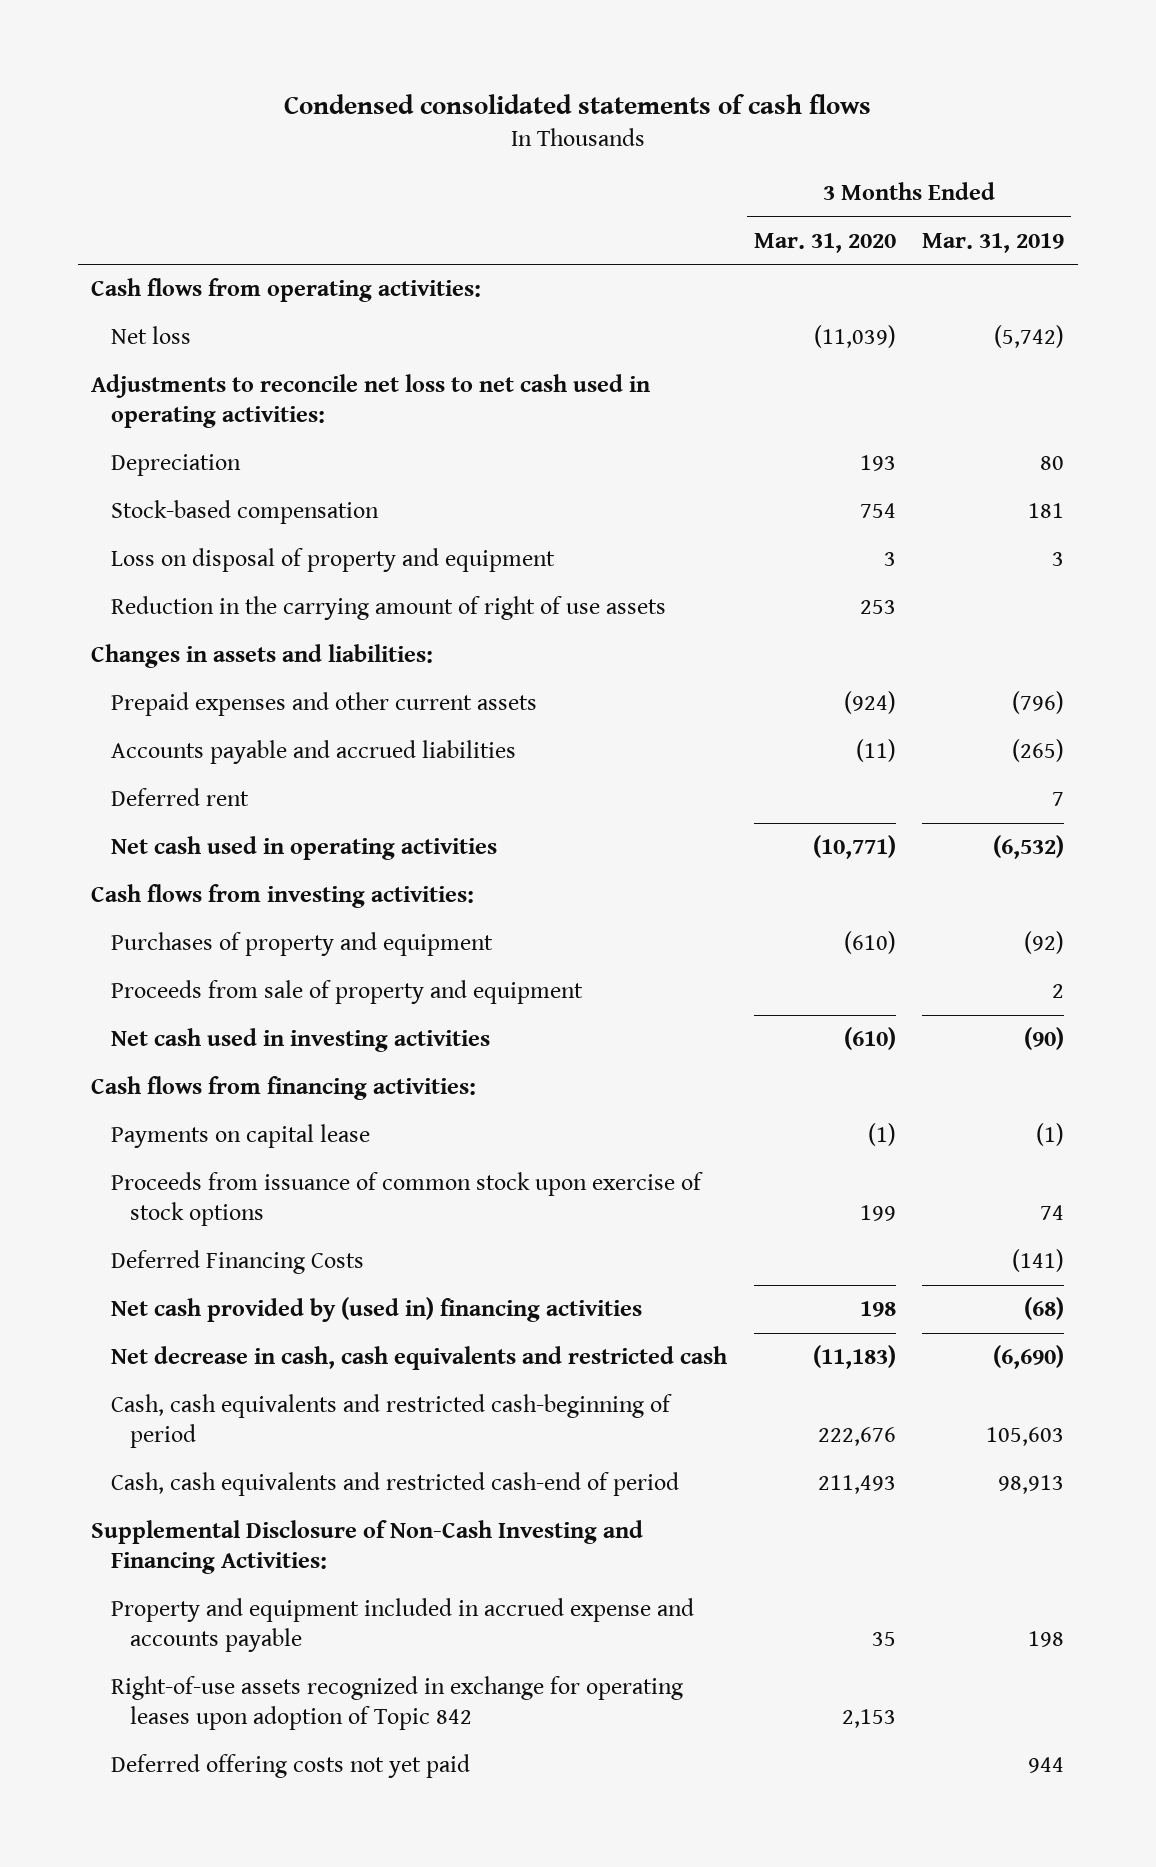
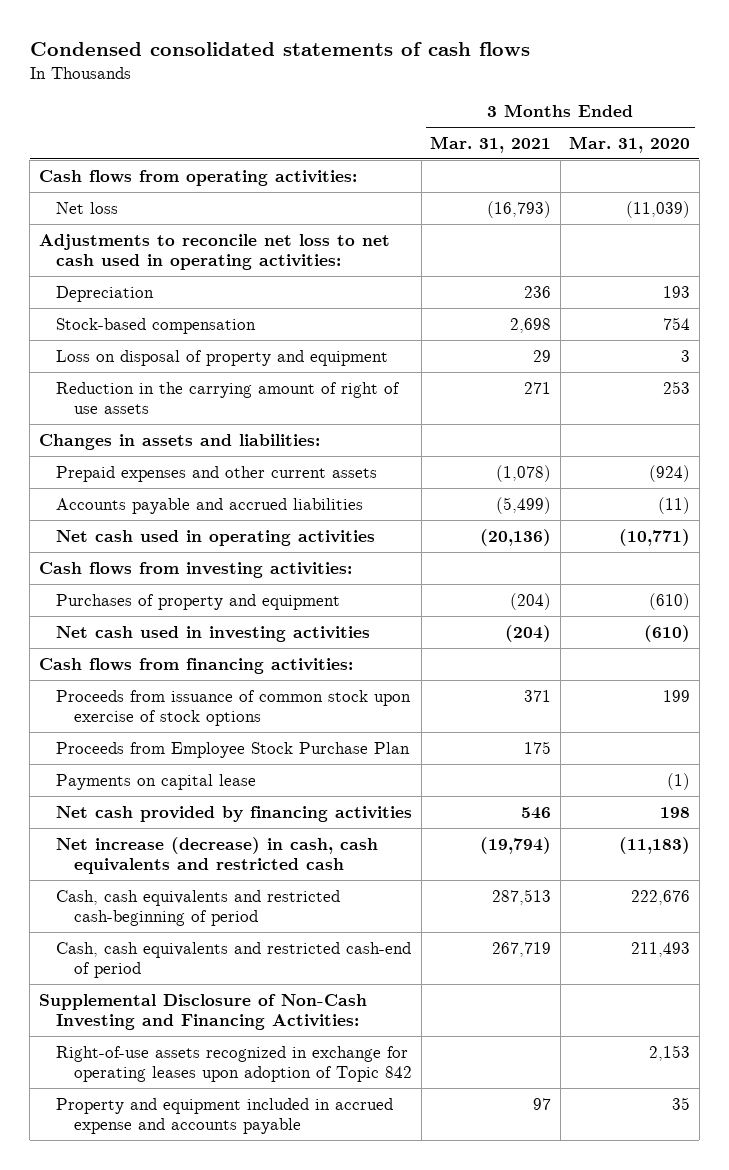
[922,232,1065,253] Mar. 31, 2019 -> none
none -> [430,135,552,153] Mar. 31, 2021
[110,788,249,807] Deferred rent -> none
[110,980,583,1005] Proceeds from sale of property and equipment -> none
[110,1250,364,1275] Deferred Financing Costs -> none
none -> [56,741,411,758] Proceeds from Employee Stock Purchase Plan
[110,1124,370,1149] Payments on capital lease -> [56,773,257,790] Payments on capital lease
[110,1297,642,1323] Net cash provided by (used in) financing activities -> [56,805,413,822] Net cash provided by financing activities
[110,1346,727,1371] Net decrease in cash, cash equivalents and restricted cash -> [56,836,379,875] Net increase (decrease) in cash, cash equivalents and restricted cash
[110,1754,470,1779] Deferred offering costs not yet paid -> none
[110,1598,694,1653] Property and equipment included in accrued expense and accounts payable -> [56,1097,394,1135] Property and equipment included in accrued expense and accounts payable

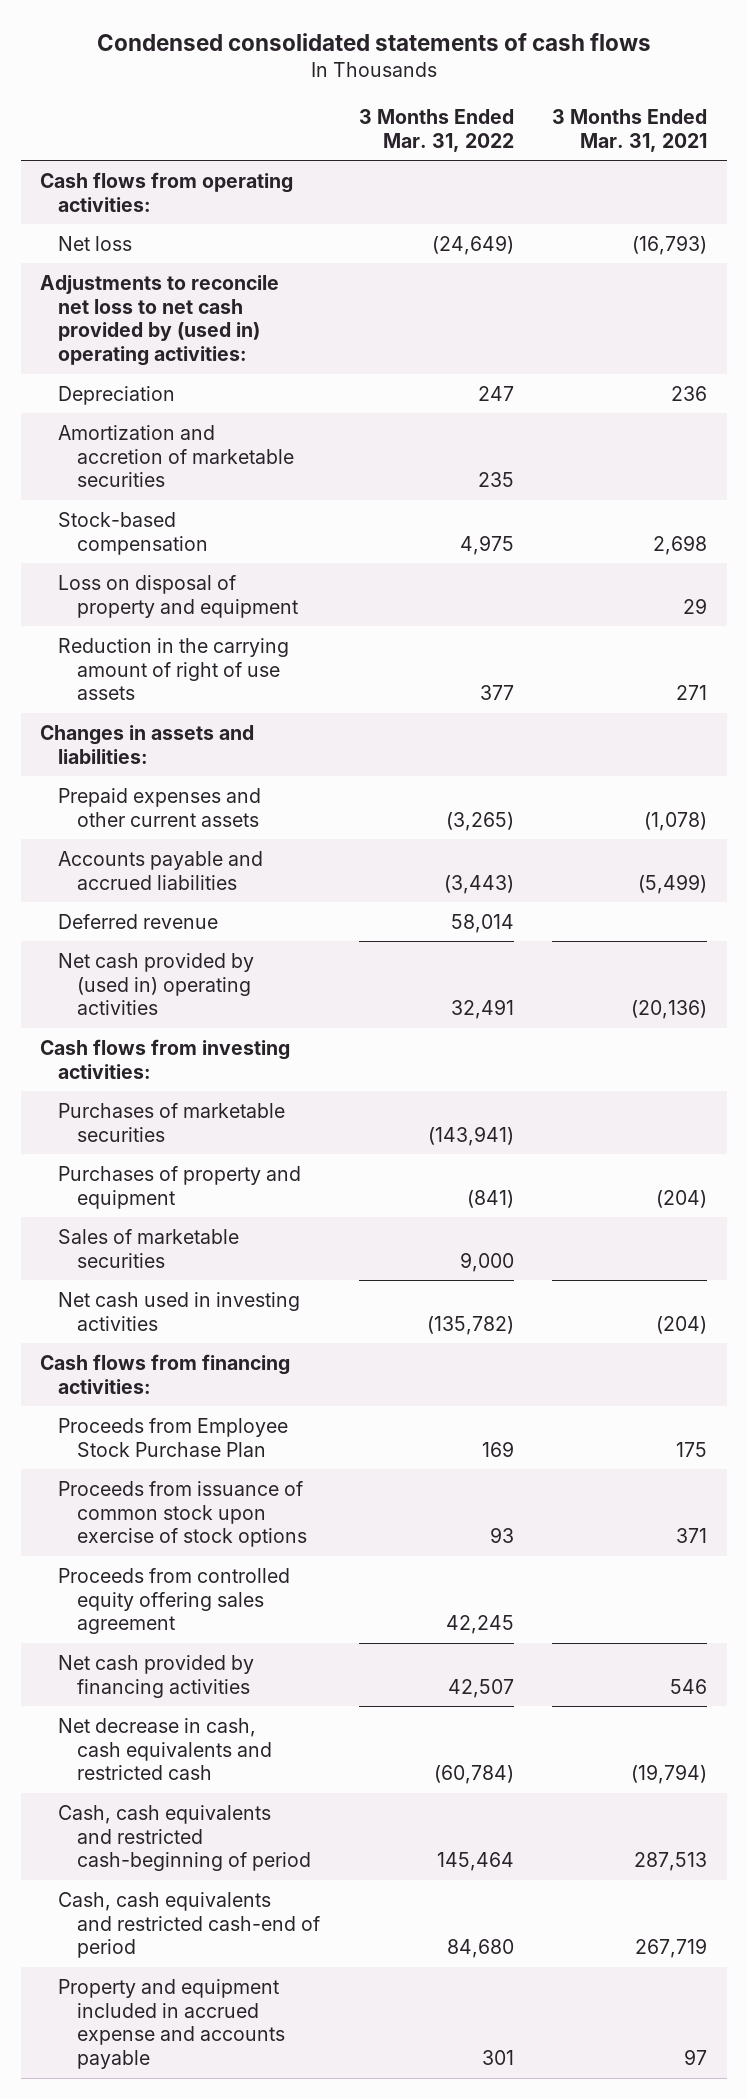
[569,135,691,153] Mar. 31, 2020 -> none
none -> [358,108,514,152] 3 Months Ended Mar. 31, 2022
[38,233,390,271] Adjustments to reconcile net loss to net cash used in operating activities: -> [40,274,280,367] Adjustments to reconcile net loss to net cash provided by (used in) operating activities:
none -> [58,424,294,488] Amortization and accretion of marketable securities
none -> [58,913,219,929] Deferred revenue
[56,529,376,546] Net cash used in operating activities -> [58,952,255,1016] Net cash provided by (used in) operating activities
none -> [58,1102,286,1142] Purchases of marketable securities
none -> [58,1228,240,1268] Sales of marketable securities
[56,773,257,790] Payments on capital lease -> none
[56,689,412,727] Proceeds from issuance of common stock upon exercise of stock options -> [58,1480,307,1548] Proceeds from issuance of common stock upon exercise of stock options
none -> [58,1567,291,1635] Proceeds from controlled equity offering sales agreement
[56,836,379,875] Net increase (decrease) in cash, cash equivalents and restricted cash -> [58,1717,272,1781] Net decrease in cash, cash equivalents and restricted cash
[38,993,367,1031] Supplemental Disclosure of Non-Cash Investing and Financing Activities: -> none
[56,1045,412,1083] Right-of-use assets recognized in exchange for operating leases upon adoption of Topic 842 -> none

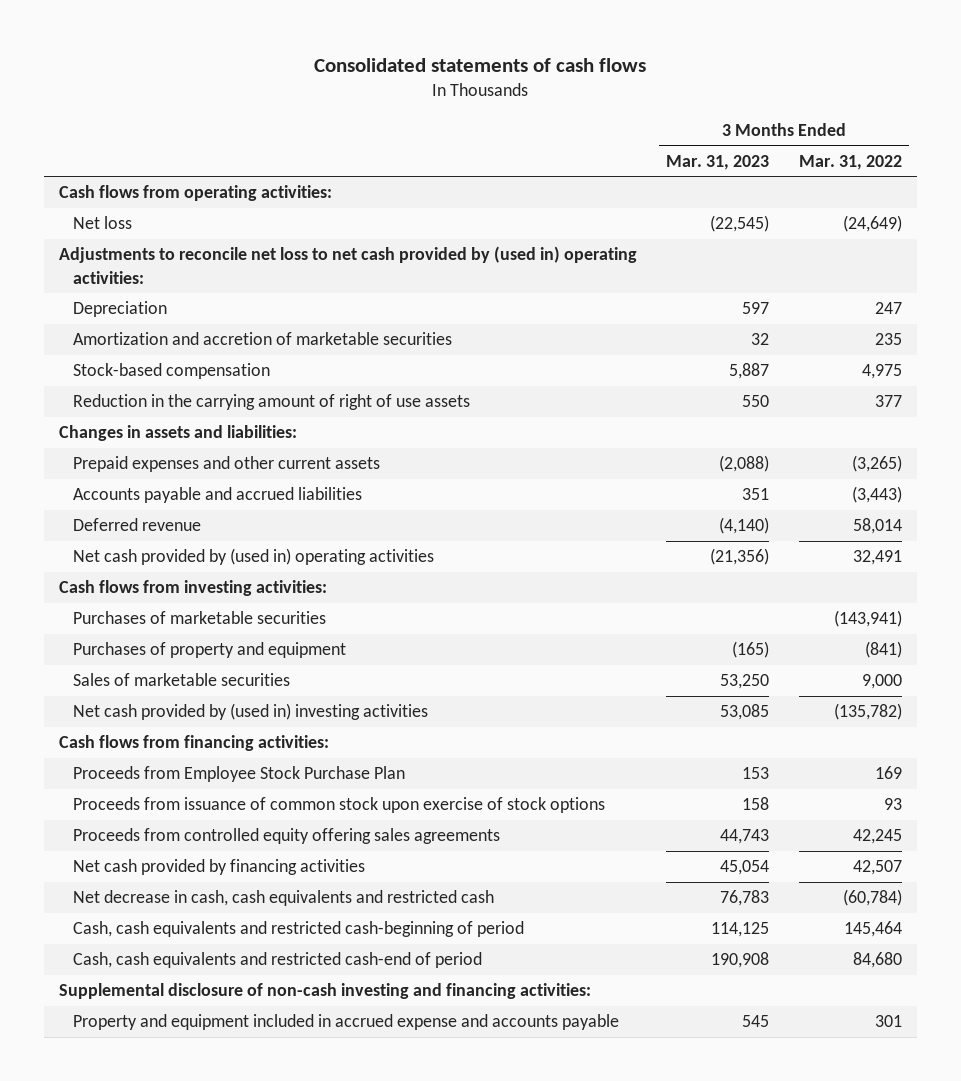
[96,33,651,52] Condensed consolidated statements of cash flows -> [314,57,647,72] Consolidated statements of cash flows
[552,108,708,152] 3 Months Ended Mar. 31, 2021 -> none
none -> [666,154,770,170] Mar. 31, 2023
[58,574,298,618] Loss on disposal of property and equipment -> none
[58,1291,301,1331] Net cash used in investing activities -> [73,703,429,721] Net cash provided by (used in) investing activities
[58,1567,291,1635] Proceeds from controlled equity offering sales agreement -> [73,828,501,845] Proceeds from controlled equity offering sales agreements
none -> [58,983,591,1000] Supplemental disclosure of non-cash investing and financing activities:

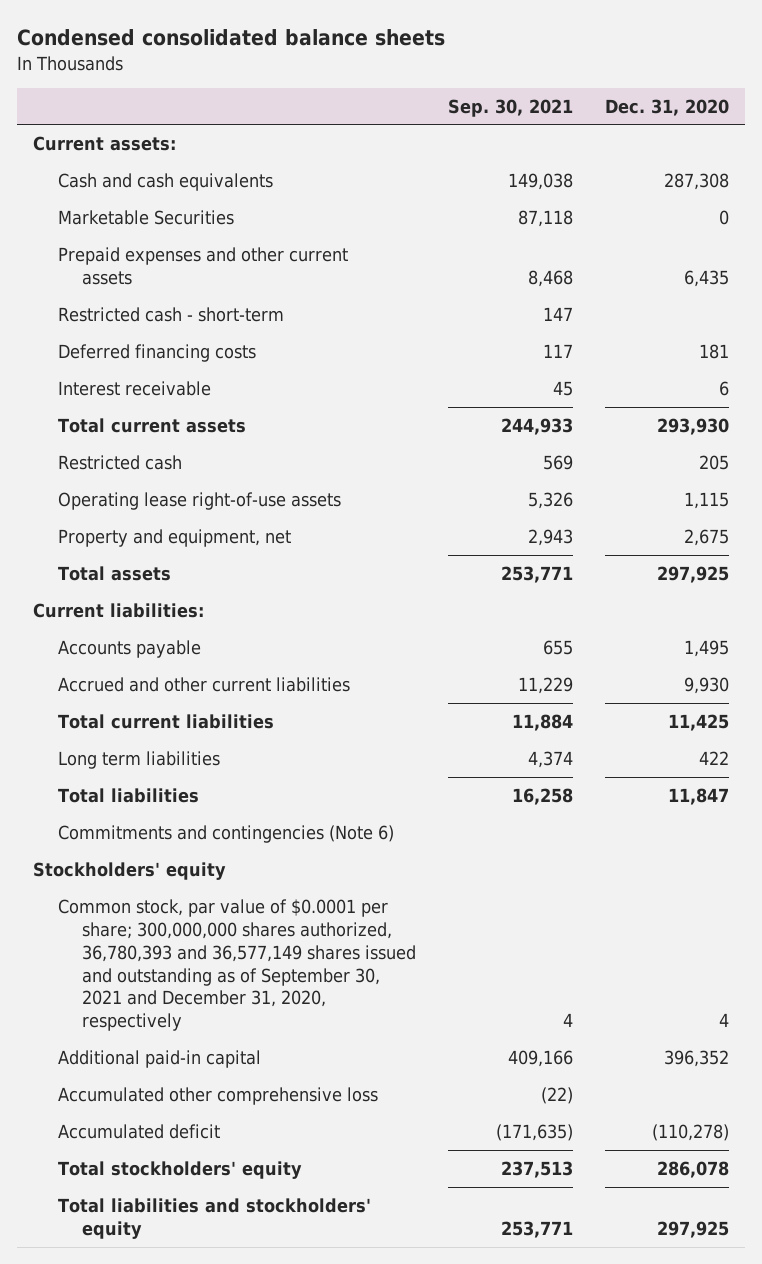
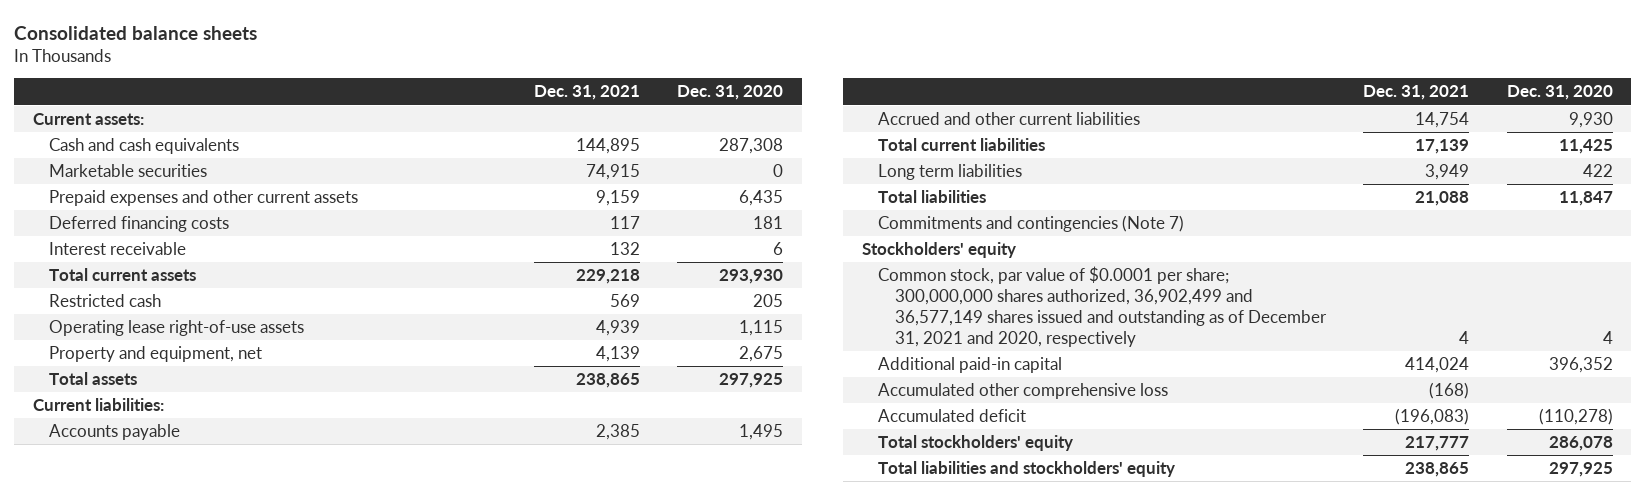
[17,29,446,47] Condensed consolidated balance sheets -> [13,25,257,40] Consolidated balance sheets
[447,98,573,117] Sep. 30, 2021 -> none
none -> [533,85,640,101] Dec. 31, 2021
[57,210,234,226] Marketable Securities -> [49,163,208,177] Marketable securities
[57,307,284,323] Restricted cash - short-term -> none
[57,825,394,844] Commitments and contingencies (Note 6) -> [878,214,1185,232] Commitments and contingencies (Note 7)
[57,899,416,1032] Common stock, par value of $0.0001 per share; 300,000,000 shares authorized, 36,780,393 and 36,577,149 shares issued and outstanding as of September 30, 2021 and December 31, 2020, respectively -> [878,265,1327,348] Common stock, par value of $0.0001 per share; 300,000,000 shares authorized, 36,902,499 and 36,577,149 shares issued and outstanding as of December 31, 2021 and 2020, respectively

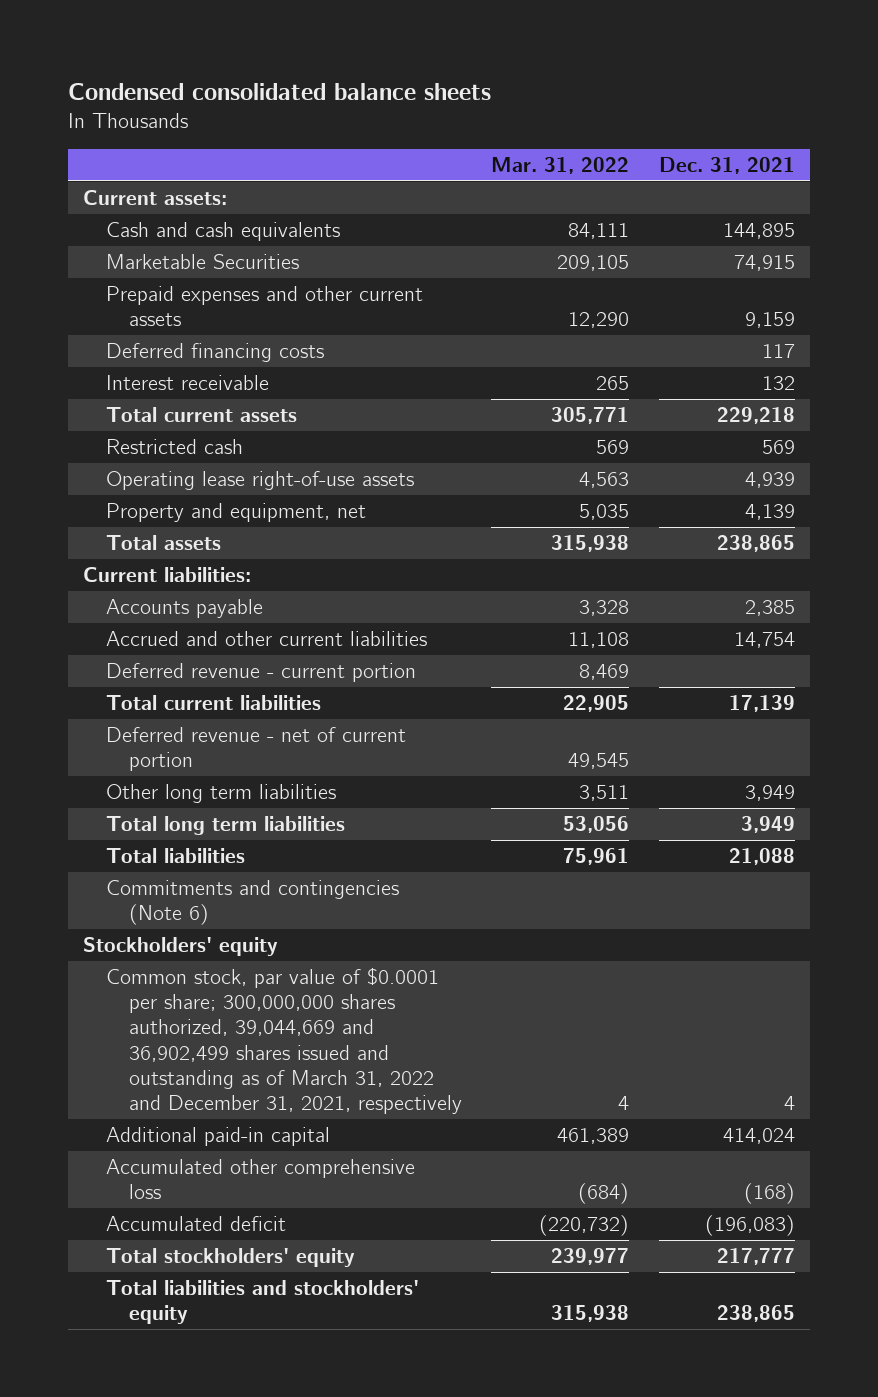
[13,25,257,40] Consolidated balance sheets -> [67,83,491,101] Condensed consolidated balance sheets
[677,85,784,101] Dec. 31, 2020 -> none
none -> [491,157,630,175] Mar. 31, 2022
[49,163,208,177] Marketable securities -> [105,254,299,270] Marketable Securities
none -> [105,663,416,683] Deferred revenue - current portion
none -> [105,727,406,772] Deferred revenue - net of current portion
none -> [105,784,336,804] Other long term liabilities
[878,163,1023,180] Long term liabilities -> [105,816,345,836] Total long term liabilities
[878,214,1185,232] Commitments and contingencies (Note 7) -> [105,880,399,926] Commitments and contingencies (Note 6)
[878,265,1327,348] Common stock, par value of $0.0001 per share; 300,000,000 shares authorized, 36,902,499 and 36,577,149 shares issued and outstanding as of December 31, 2021 and 2020, respectively -> [105,967,462,1114] Common stock, par value of $0.0001 per share; 300,000,000 shares authorized, 39,044,669 and 36,902,499 shares issued and outstanding as of March 31, 2022 and December 31, 2021, respectively

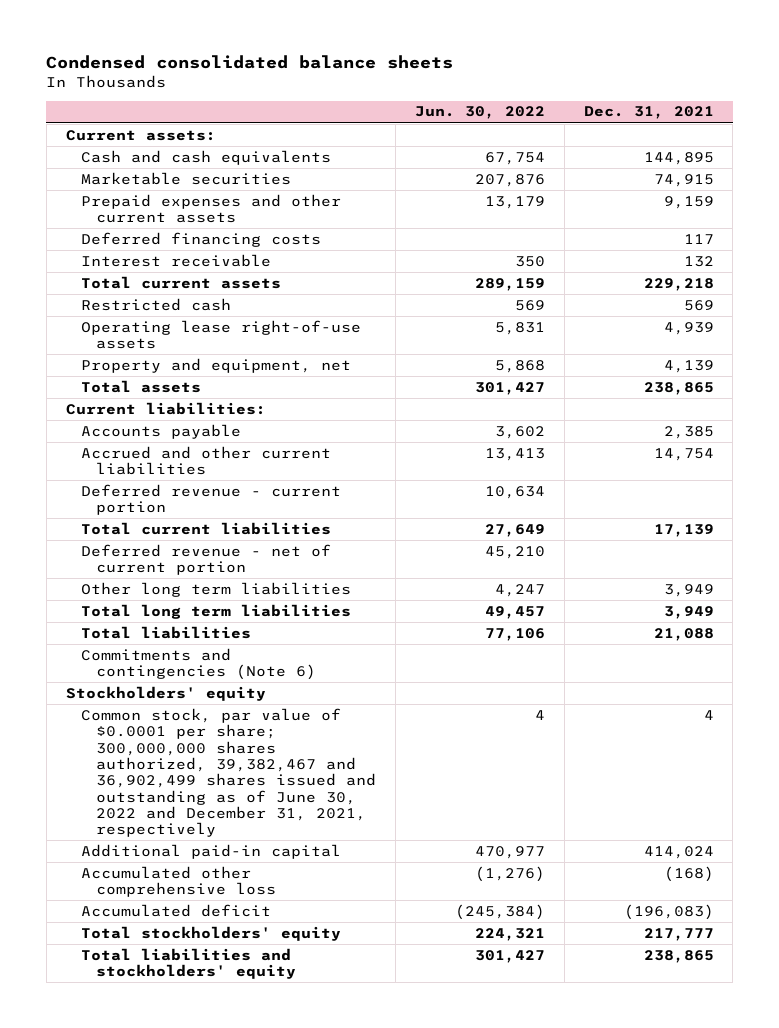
[491,157,630,175] Mar. 31, 2022 -> none
none -> [415,106,546,120] Jun. 30, 2022
[105,254,299,270] Marketable Securities -> [81,171,292,185] Marketable securities
[105,967,462,1114] Common stock, par value of $0.0001 per share; 300,000,000 shares authorized, 39,044,669 and 36,902,499 shares issued and outstanding as of March 31, 2022 and December 31, 2021, respectively -> [81,707,377,838] Common stock, par value of $0.0001 per share; 300,000,000 shares authorized, 39,382,467 and 36,902,499 shares issued and outstanding as of June 30, 2022 and December 31, 2021, respectively

